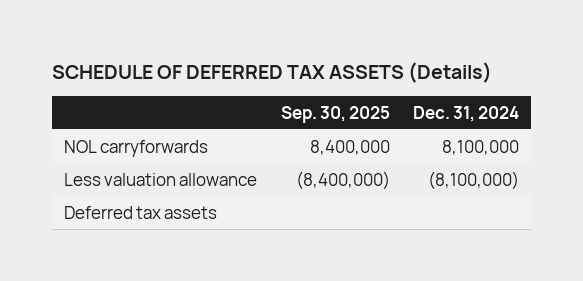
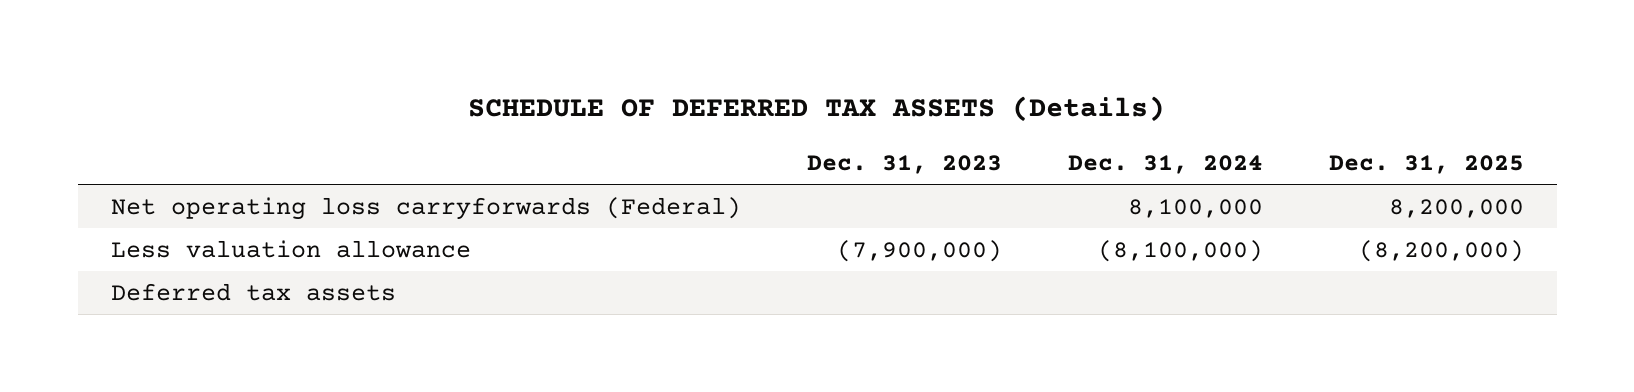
[280,105,390,123] Sep. 30, 2025 -> none
none -> [806,154,1002,174] Dec. 31, 2023
none -> [1328,154,1524,174] Dec. 31, 2025
[64,139,209,157] NOL carryforwards -> [110,196,741,220] Net operating loss carryforwards (Federal)

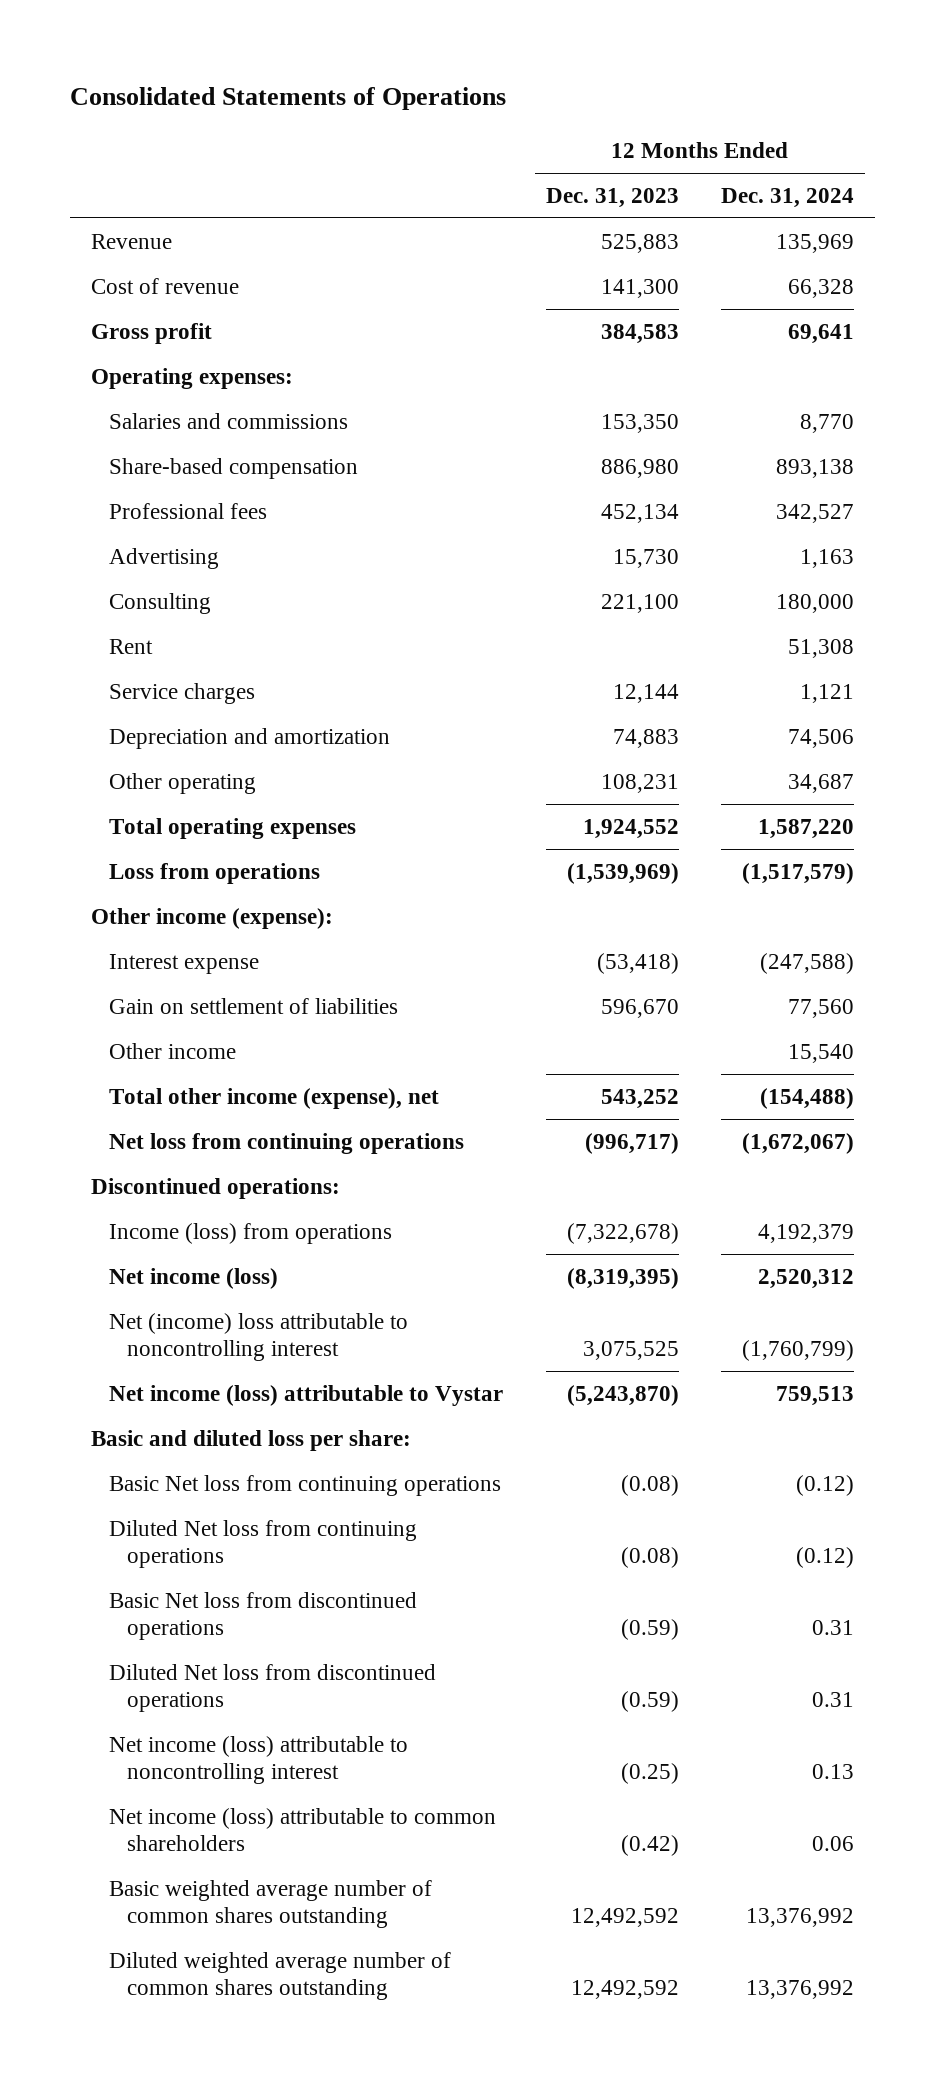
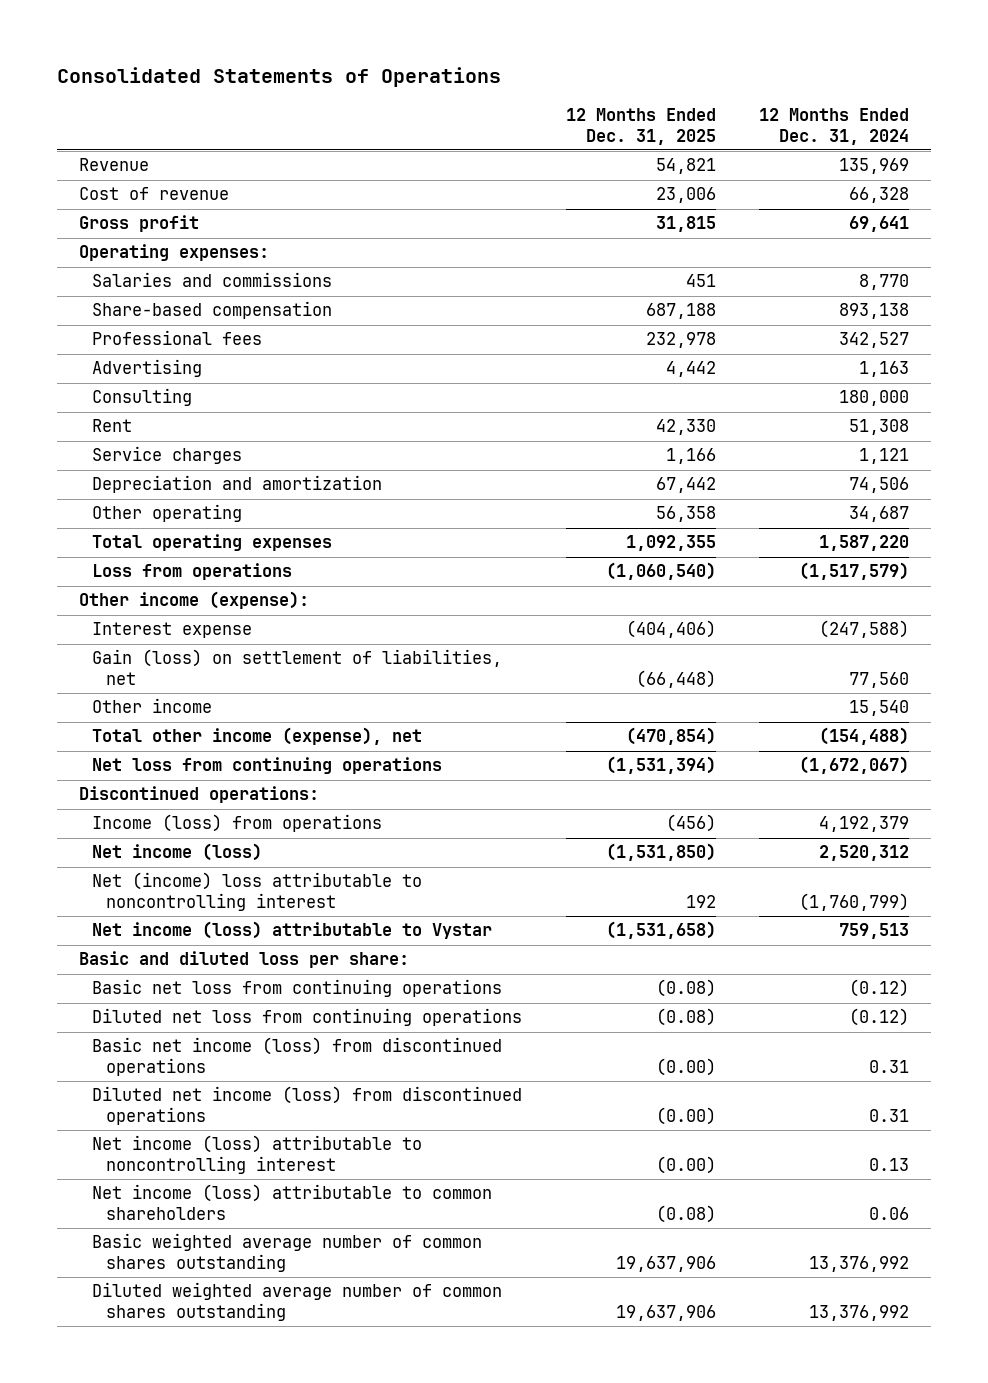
[545,187,679,208] Dec. 31, 2023 -> none
none -> [565,107,716,145] 12 Months Ended Dec. 31, 2025
[109,997,399,1014] Gain on settlement of liabilities -> [92,649,503,686] Gain (loss) on settlement of liabilities, net
[109,1474,502,1496] Basic Net loss from continuing operations -> [92,979,503,998] Basic net loss from continuing operations
[109,1519,418,1568] Diluted Net loss from continuing operations -> [92,1008,523,1027] Diluted net loss from continuing operations
[109,1591,418,1640] Basic Net loss from discontinued operations -> [92,1037,503,1077] Basic net income (loss) from discontinued operations
[109,1663,437,1712] Diluted Net loss from discontinued operations -> [92,1086,523,1126] Diluted net income (loss) from discontinued operations

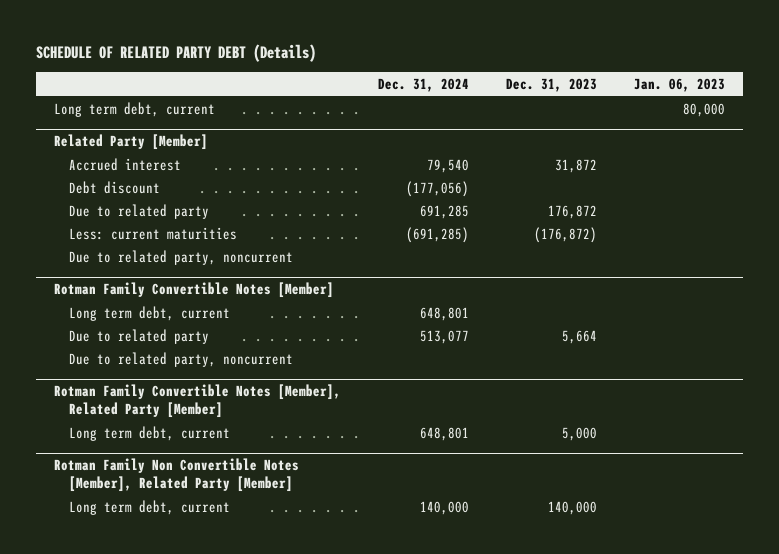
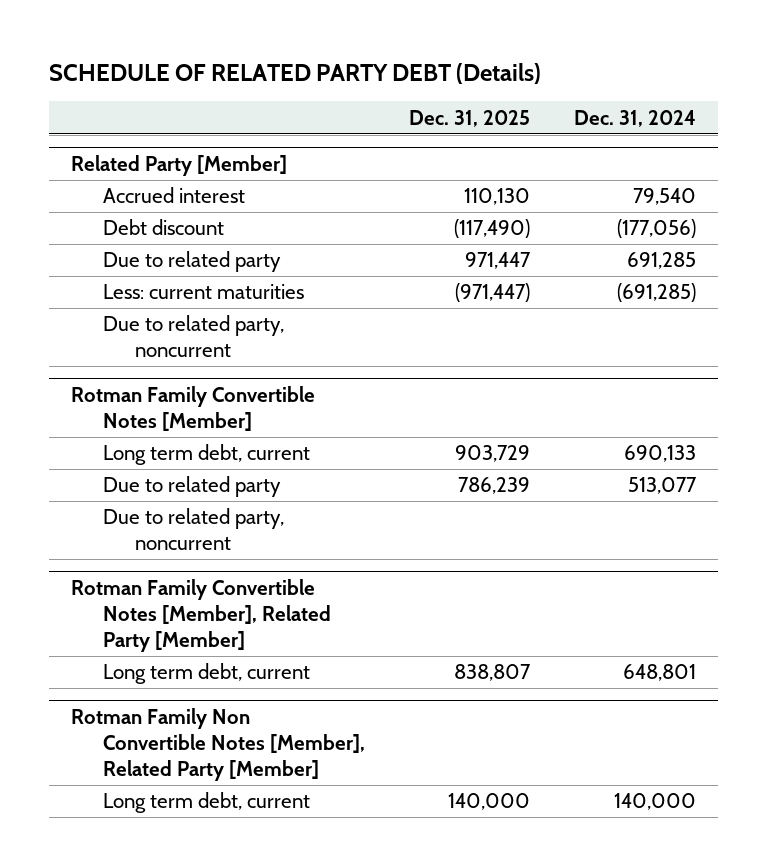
[505,78,597,93] Dec. 31, 2023 -> none
[633,78,725,93] Jan. 06, 2023 -> none
none -> [408,109,530,127] Dec. 31, 2025
[54,101,216,117] Long term debt, current -> none
[419,306,469,321] 648,801 -> [623,445,696,463] 690,133

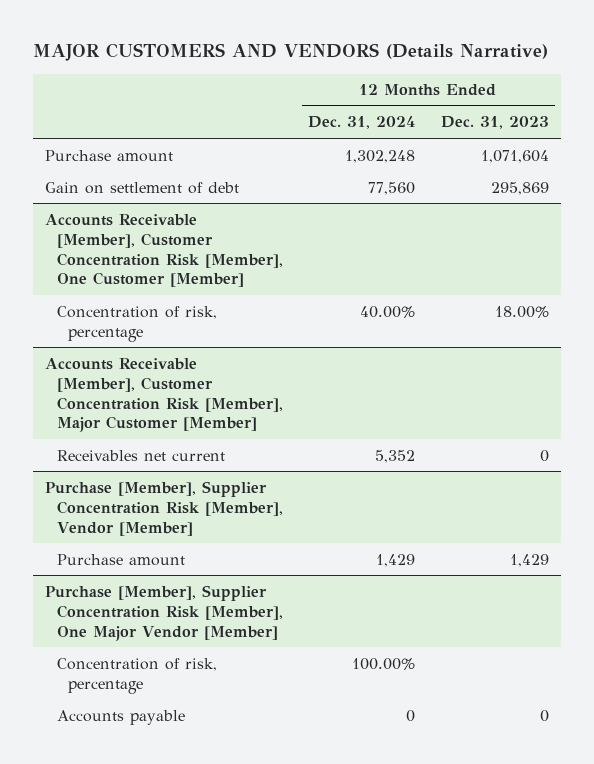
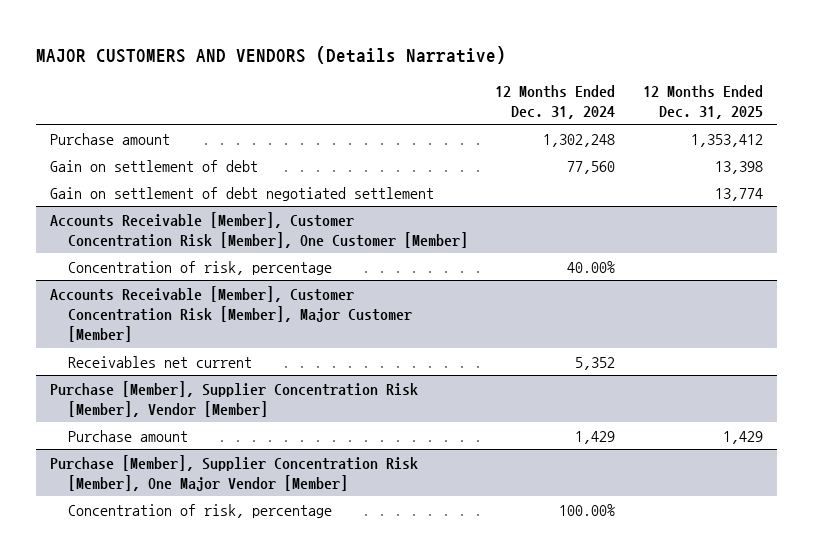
[440,116,549,130] Dec. 31, 2023 -> none
none -> [643,84,764,119] 12 Months Ended Dec. 31, 2025
none -> [49,186,434,201] Gain on settlement of debt negotiated settlement
[56,709,185,725] Accounts payable -> none

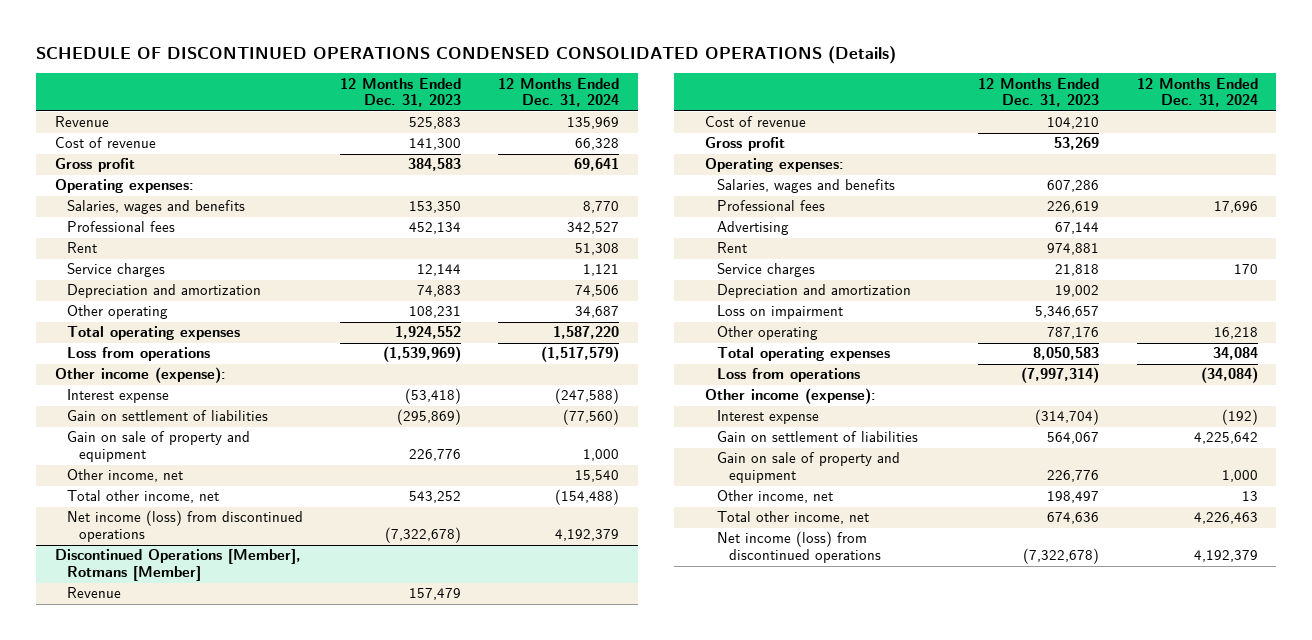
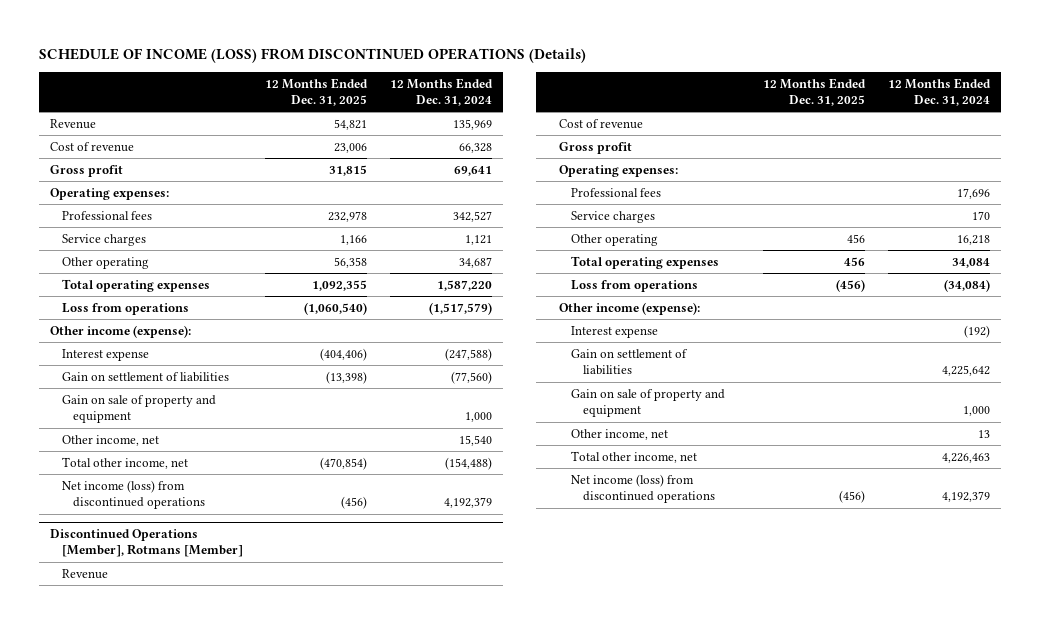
[36,45,897,64] SCHEDULE OF DISCONTINUED OPERATIONS CONDENSED CONSOLIDATED OPERATIONS (Details) -> [38,47,586,63] SCHEDULE OF INCOME (LOSS) FROM DISCONTINUED OPERATIONS (Details)
[340,77,462,108] 12 Months Ended Dec. 31, 2023 -> none
none -> [265,77,369,107] 12 Months Ended Dec. 31, 2025
[66,200,245,215] Salaries, wages and benefits -> none
[66,242,97,254] Rent -> none
[66,284,261,299] Depreciation and amortization -> none
[716,179,895,194] Salaries, wages and benefits -> none
[716,221,789,236] Advertising -> none
[716,242,747,254] Rent -> none
[716,284,911,299] Depreciation and amortization -> none
[716,305,843,320] Loss on impairment -> none

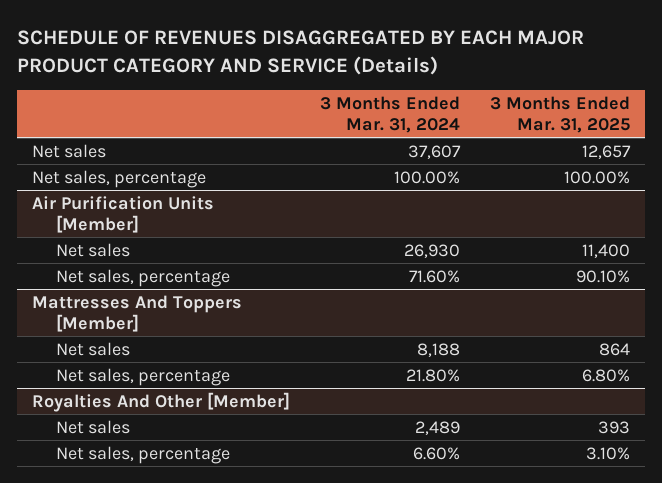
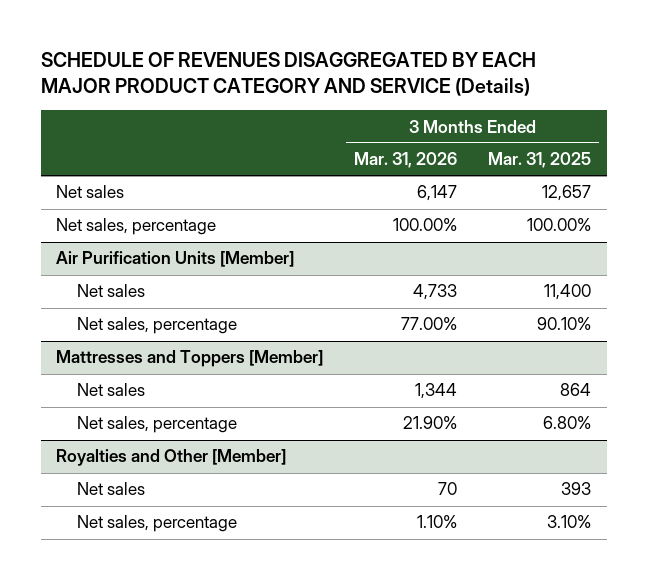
[319,95,460,134] 3 Months Ended Mar. 31, 2024 -> none
none -> [354,152,458,169] Mar. 31, 2026
[31,294,242,332] Mattresses And Toppers [Member] -> [56,350,324,368] Mattresses and Toppers [Member]
[31,391,290,412] Royalties And Other [Member] -> [56,449,287,467] Royalties and Other [Member]

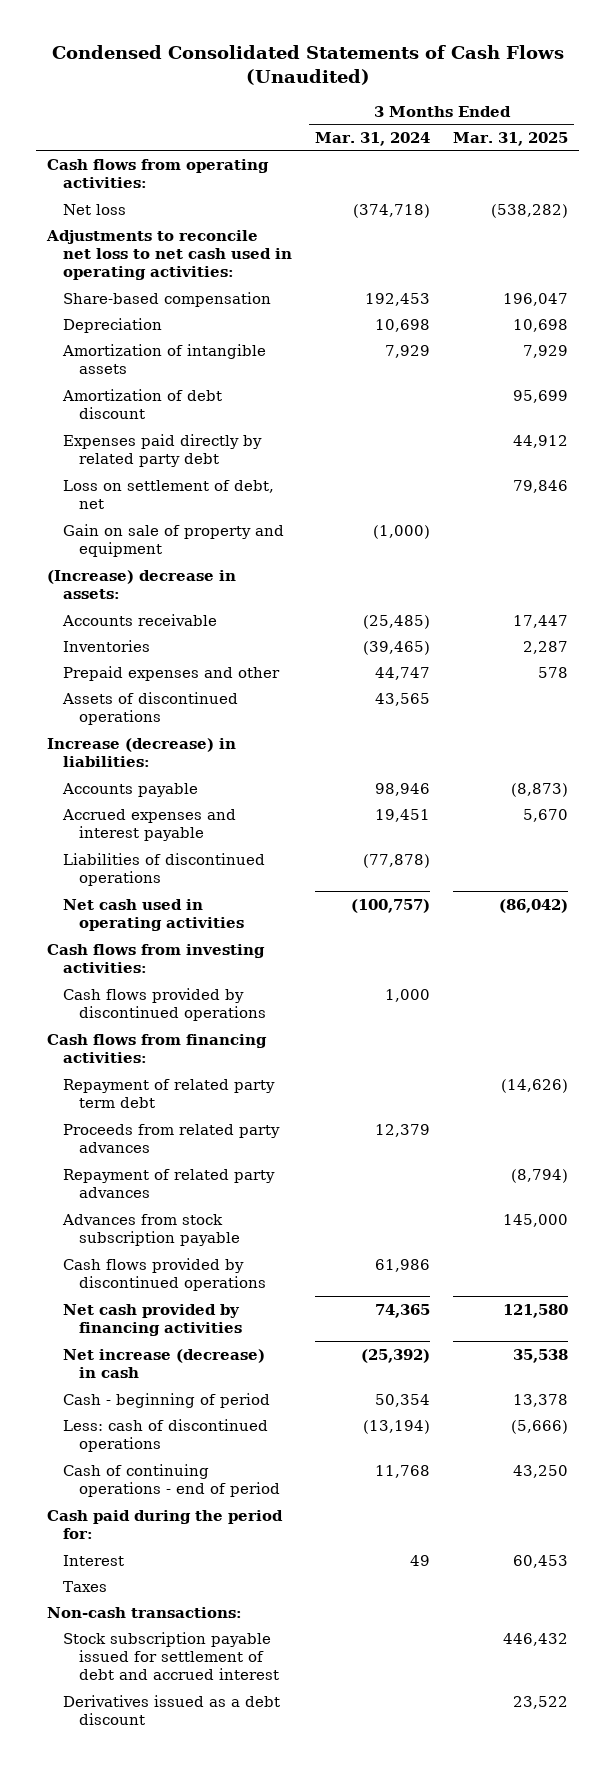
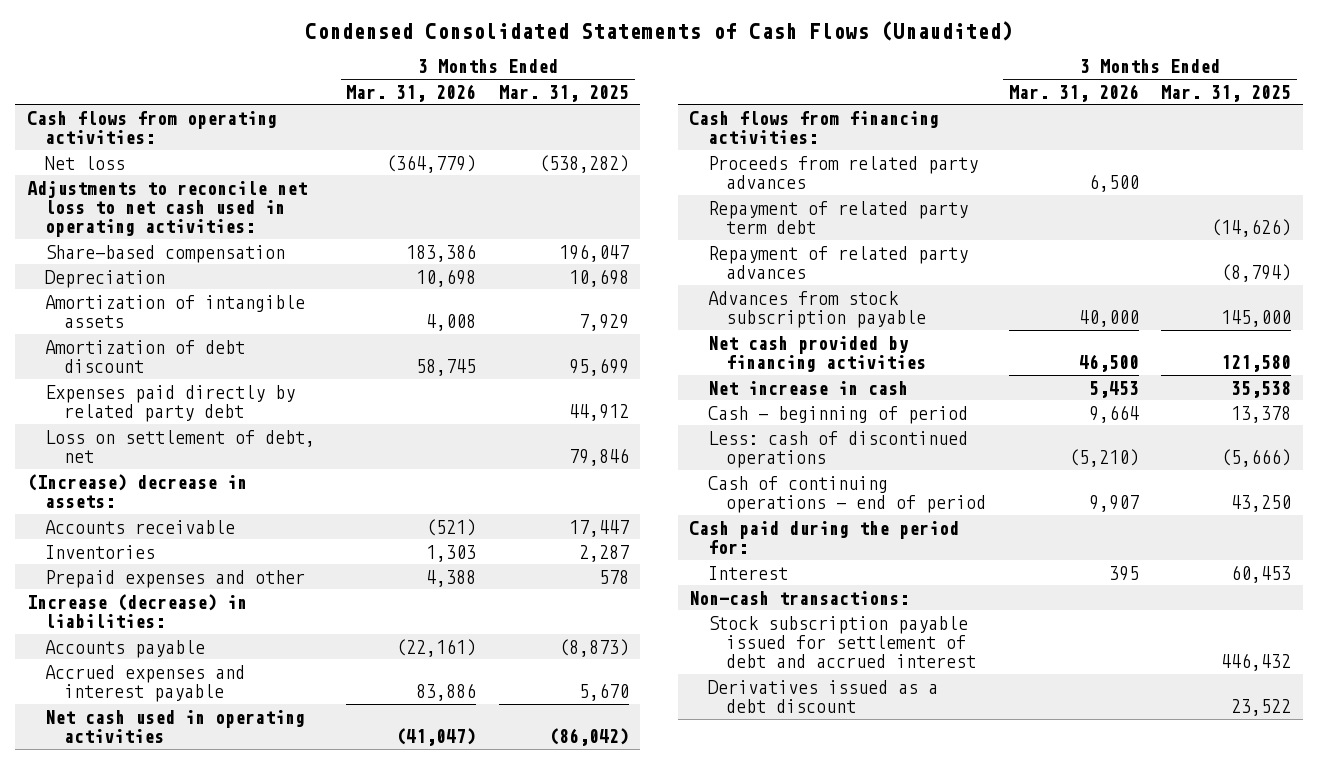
[315,131,431,146] Mar. 31, 2024 -> none
none -> [346,83,477,102] Mar. 31, 2026
[63,523,285,557] Gain on sale of property and equipment -> none
[62,691,239,725] Assets of discontinued operations -> none
[63,852,266,886] Liabilities of discontinued operations -> none
[47,943,266,973] Cash flows from investing activities: -> none
[63,987,267,1021] Cash flows provided by discontinued operations -> none
[63,1078,276,1108] Repayment of related party term debt -> [707,200,968,234] Repayment of related party term debt
[63,1257,267,1291] Cash flows provided by discontinued operations -> none
[63,1348,266,1378] Net increase (decrease) in cash -> [707,380,908,395] Net increase in cash
[63,1580,108,1592] Taxes -> none

